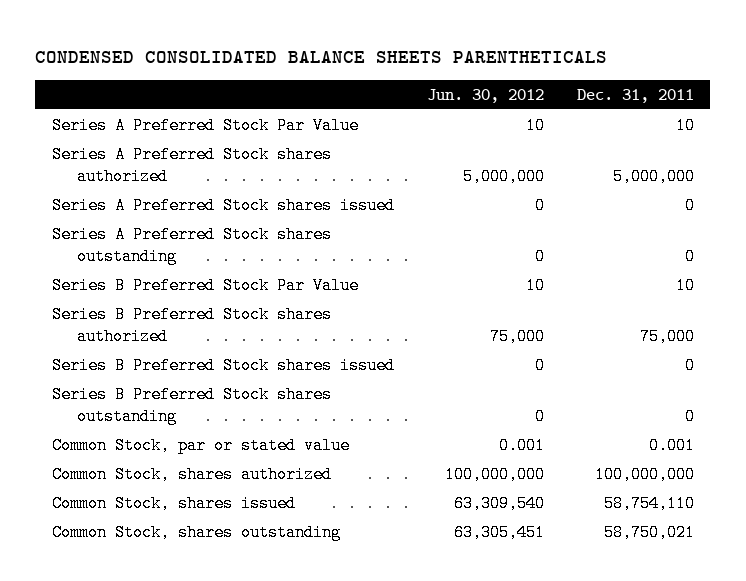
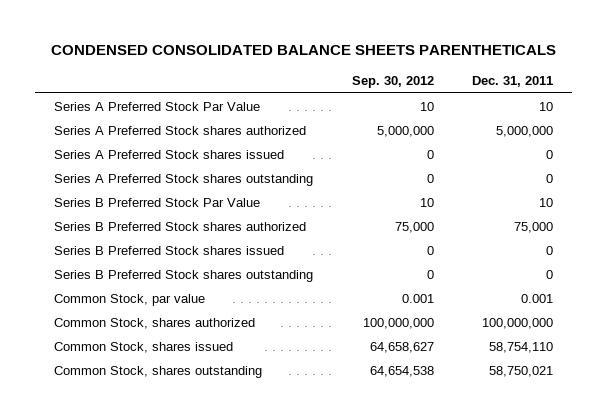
[426,88,544,103] Jun. 30, 2012 -> none
none -> [351,76,434,89] Sep. 30, 2012
[51,436,350,454] Common Stock, par or stated value -> [54,293,206,306] Common Stock, par value

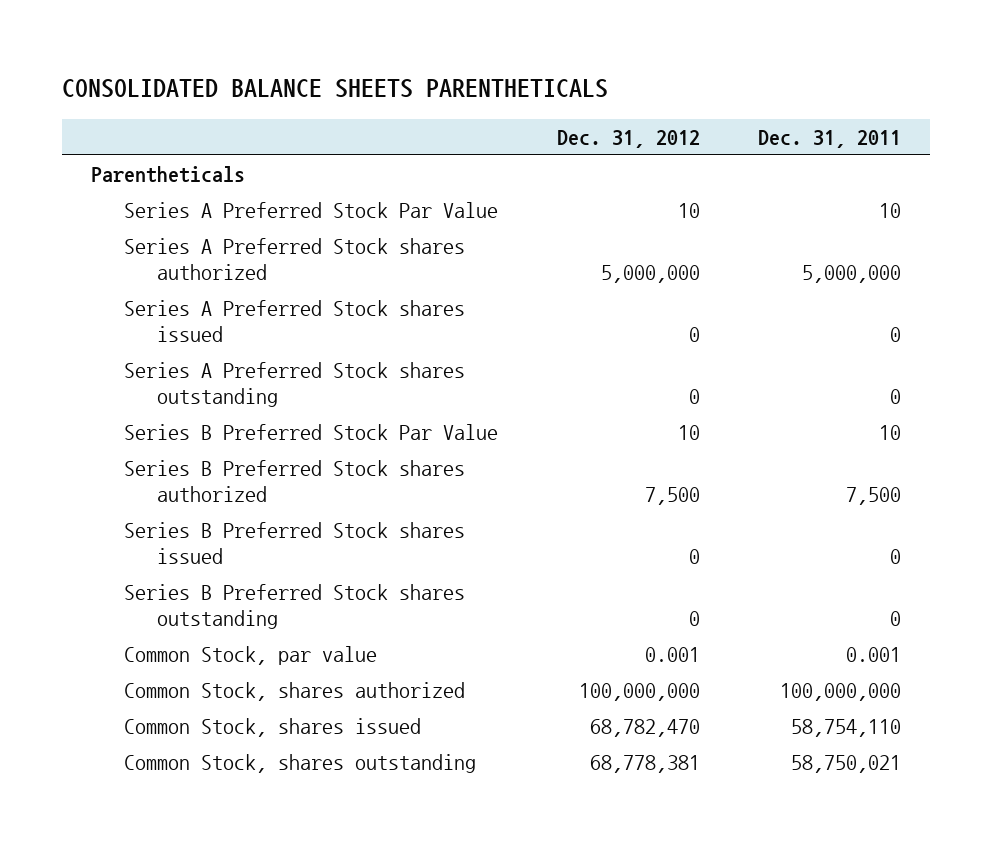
[50,45,556,56] CONDENSED CONSOLIDATED BALANCE SHEETS PARENTHETICALS -> [61,79,608,99] CONSOLIDATED BALANCE SHEETS PARENTHETICALS
[351,76,434,89] Sep. 30, 2012 -> none
none -> [556,129,700,148] Dec. 31, 2012
none -> [91,166,246,184] Parentheticals
[514,221,554,233] 75,000 -> [846,487,902,506] 7,500

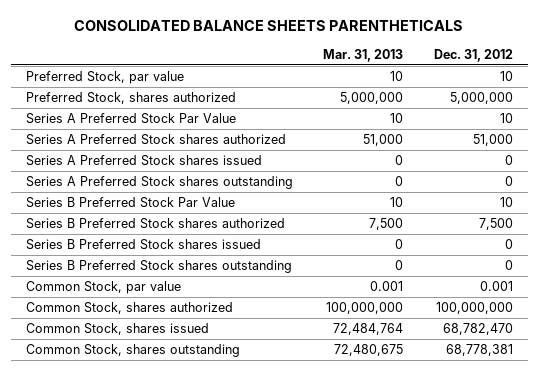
[758,129,902,148] Dec. 31, 2011 -> none
none -> [323,48,404,62] Mar. 31, 2013
[91,166,246,184] Parentheticals -> none
none -> [26,71,185,85] Preferred Stock, par value
none -> [26,92,237,105] Preferred Stock, shares authorized
[600,265,700,284] 5,000,000 -> [472,134,513,147] 51,000

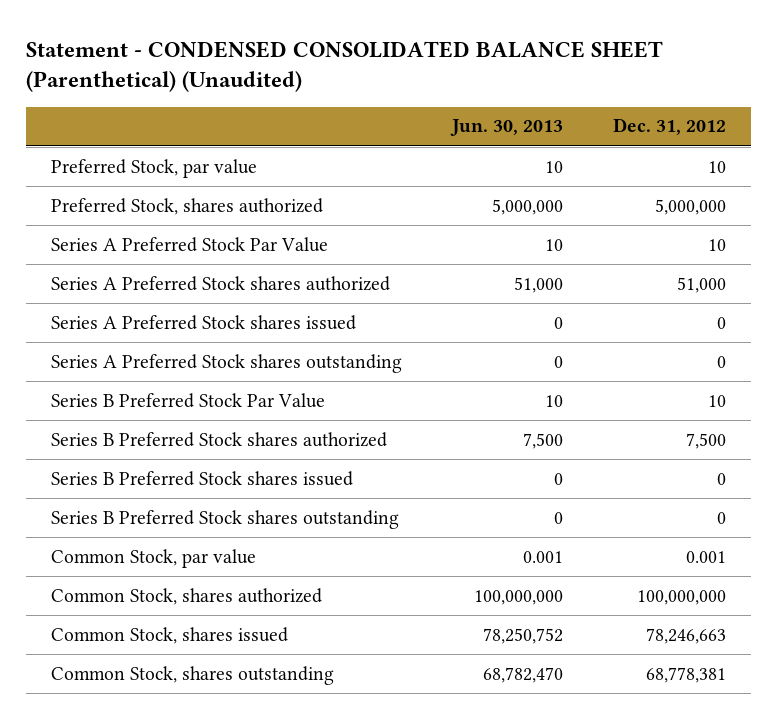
[74,19,464,31] CONSOLIDATED BALANCE SHEETS PARENTHETICALS -> [26,40,664,93] Statement - CONDENSED CONSOLIDATED BALANCE SHEET (Parenthetical) (Unaudited)
[323,48,404,62] Mar. 31, 2013 -> none
none -> [450,119,564,137] Jun. 30, 2013
[442,323,513,336] 68,782,470 -> [646,627,727,644] 78,246,663

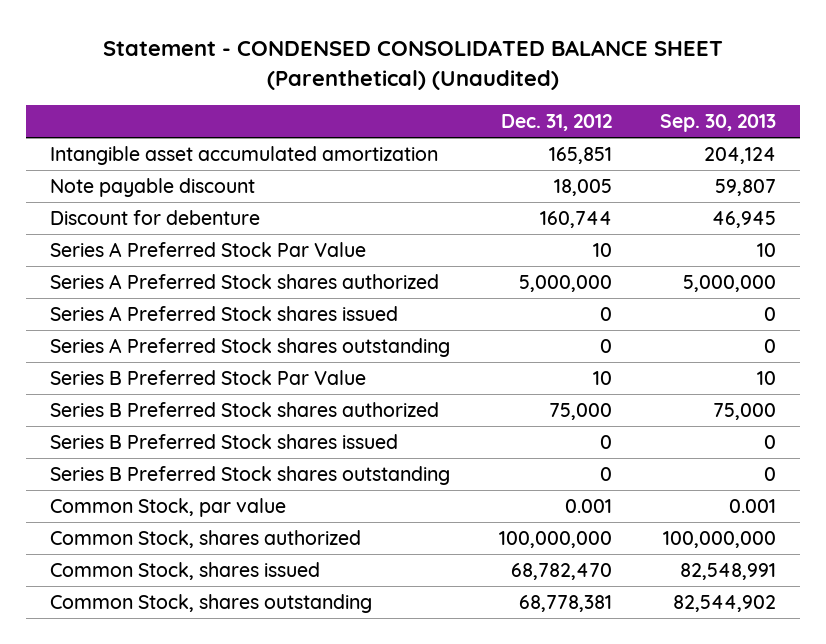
[450,119,564,137] Jun. 30, 2013 -> none
none -> [659,114,776,133] Sep. 30, 2013
[51,158,258,178] Preferred Stock, par value -> none
[51,197,324,215] Preferred Stock, shares authorized -> none
none -> [50,145,439,165] Intangible asset accumulated amortization
none -> [50,177,256,197] Note payable discount
none -> [50,209,261,225] Discount for debenture
[677,276,727,293] 51,000 -> [518,274,612,292] 5,000,000
[686,432,727,449] 7,500 -> [548,402,612,420] 75,000
[646,627,727,644] 78,246,663 -> [510,562,612,580] 68,782,470

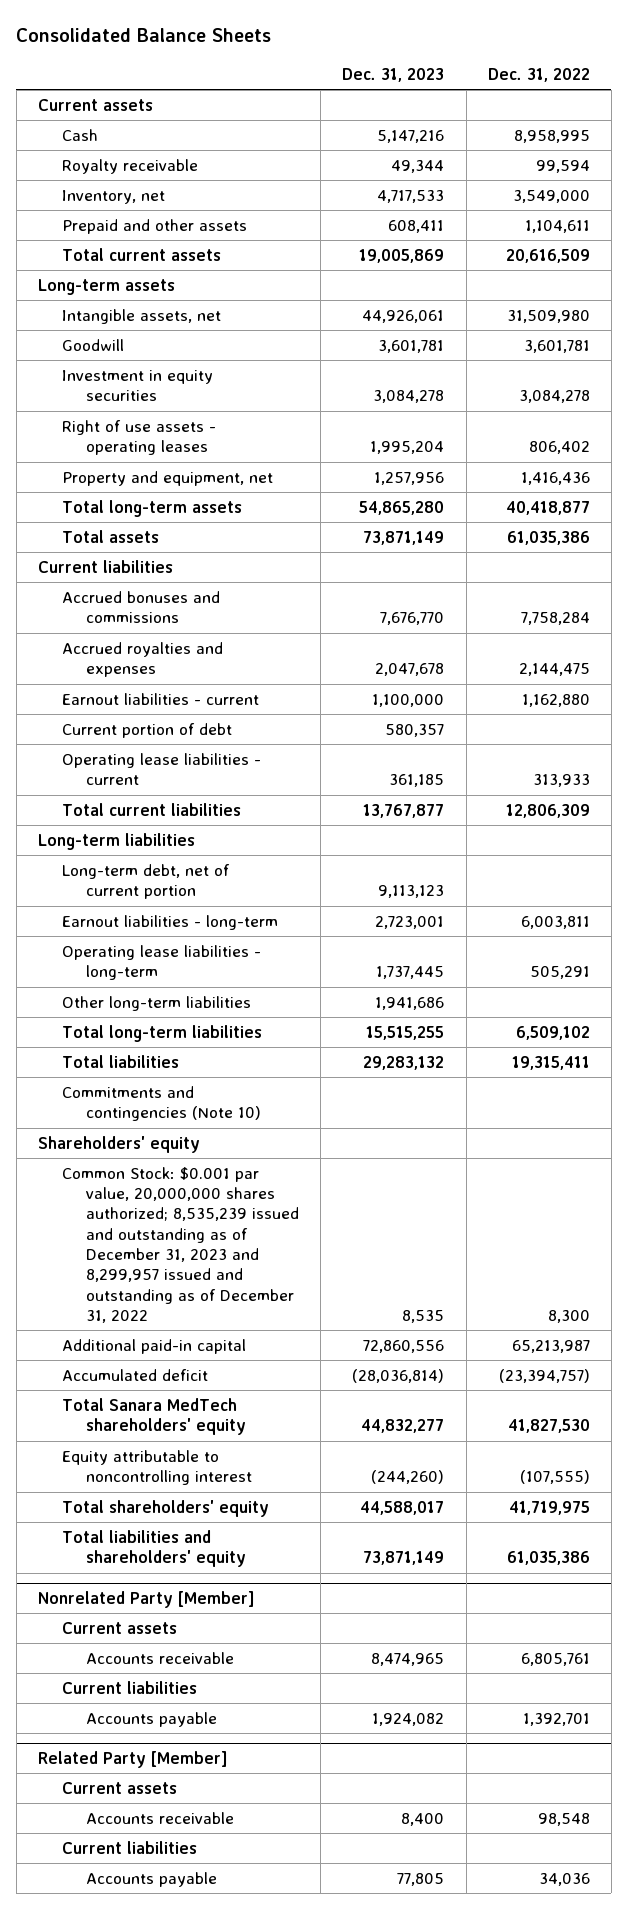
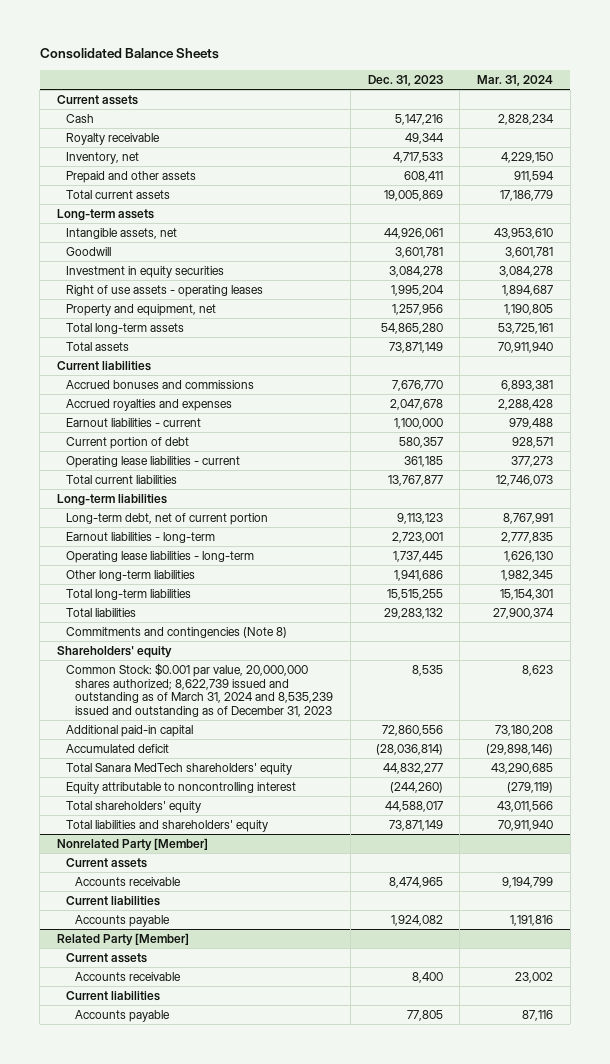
[487,68,590,83] Dec. 31, 2022 -> none
none -> [477,75,554,87] Mar. 31, 2024
[61,1085,262,1122] Commitments and contingencies (Note 10) -> [66,626,288,638] Commitments and contingencies (Note 8)
[61,1166,300,1323] Common Stock: $0.001 par value, 20,000,000 shares authorized; 8,535,239 issued and outstanding as of December 31, 2023 and 8,299,957 issued and outstanding as of December 31, 2022 -> [66,662,334,718] Common Stock: $0.001 par value, 20,000,000 shares authorized; 8,622,739 issued and outstanding as of March 31, 2024 and 8,535,239 issued and outstanding as of December 31, 2023

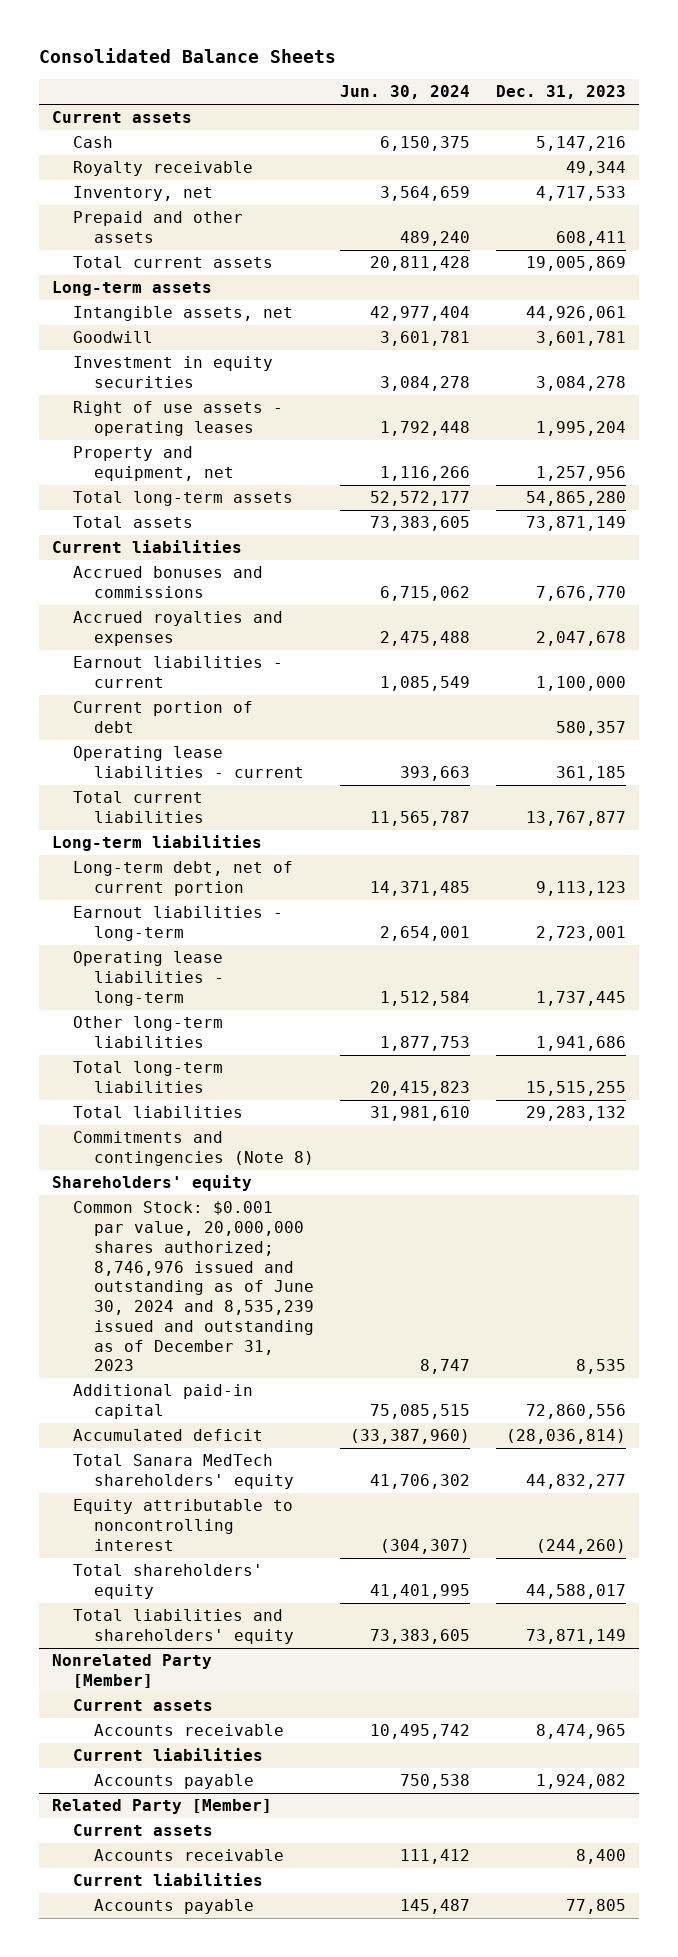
[477,75,554,87] Mar. 31, 2024 -> none
none -> [340,85,471,100] Jun. 30, 2024
[66,662,334,718] Common Stock: $0.001 par value, 20,000,000 shares authorized; 8,622,739 issued and outstanding as of March 31, 2024 and 8,535,239 issued and outstanding as of December 31, 2023 -> [73,1201,315,1372] Common Stock: $0.001 par value, 20,000,000 shares authorized; 8,746,976 issued and outstanding as of June 30, 2024 and 8,535,239 issued and outstanding as of December 31, 2023

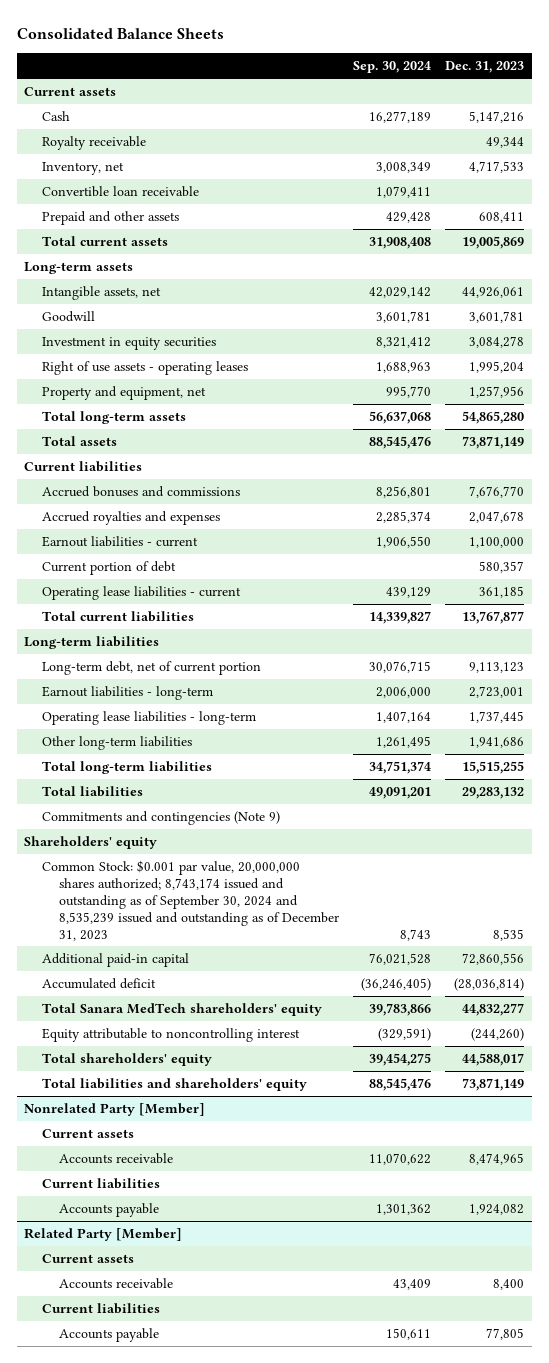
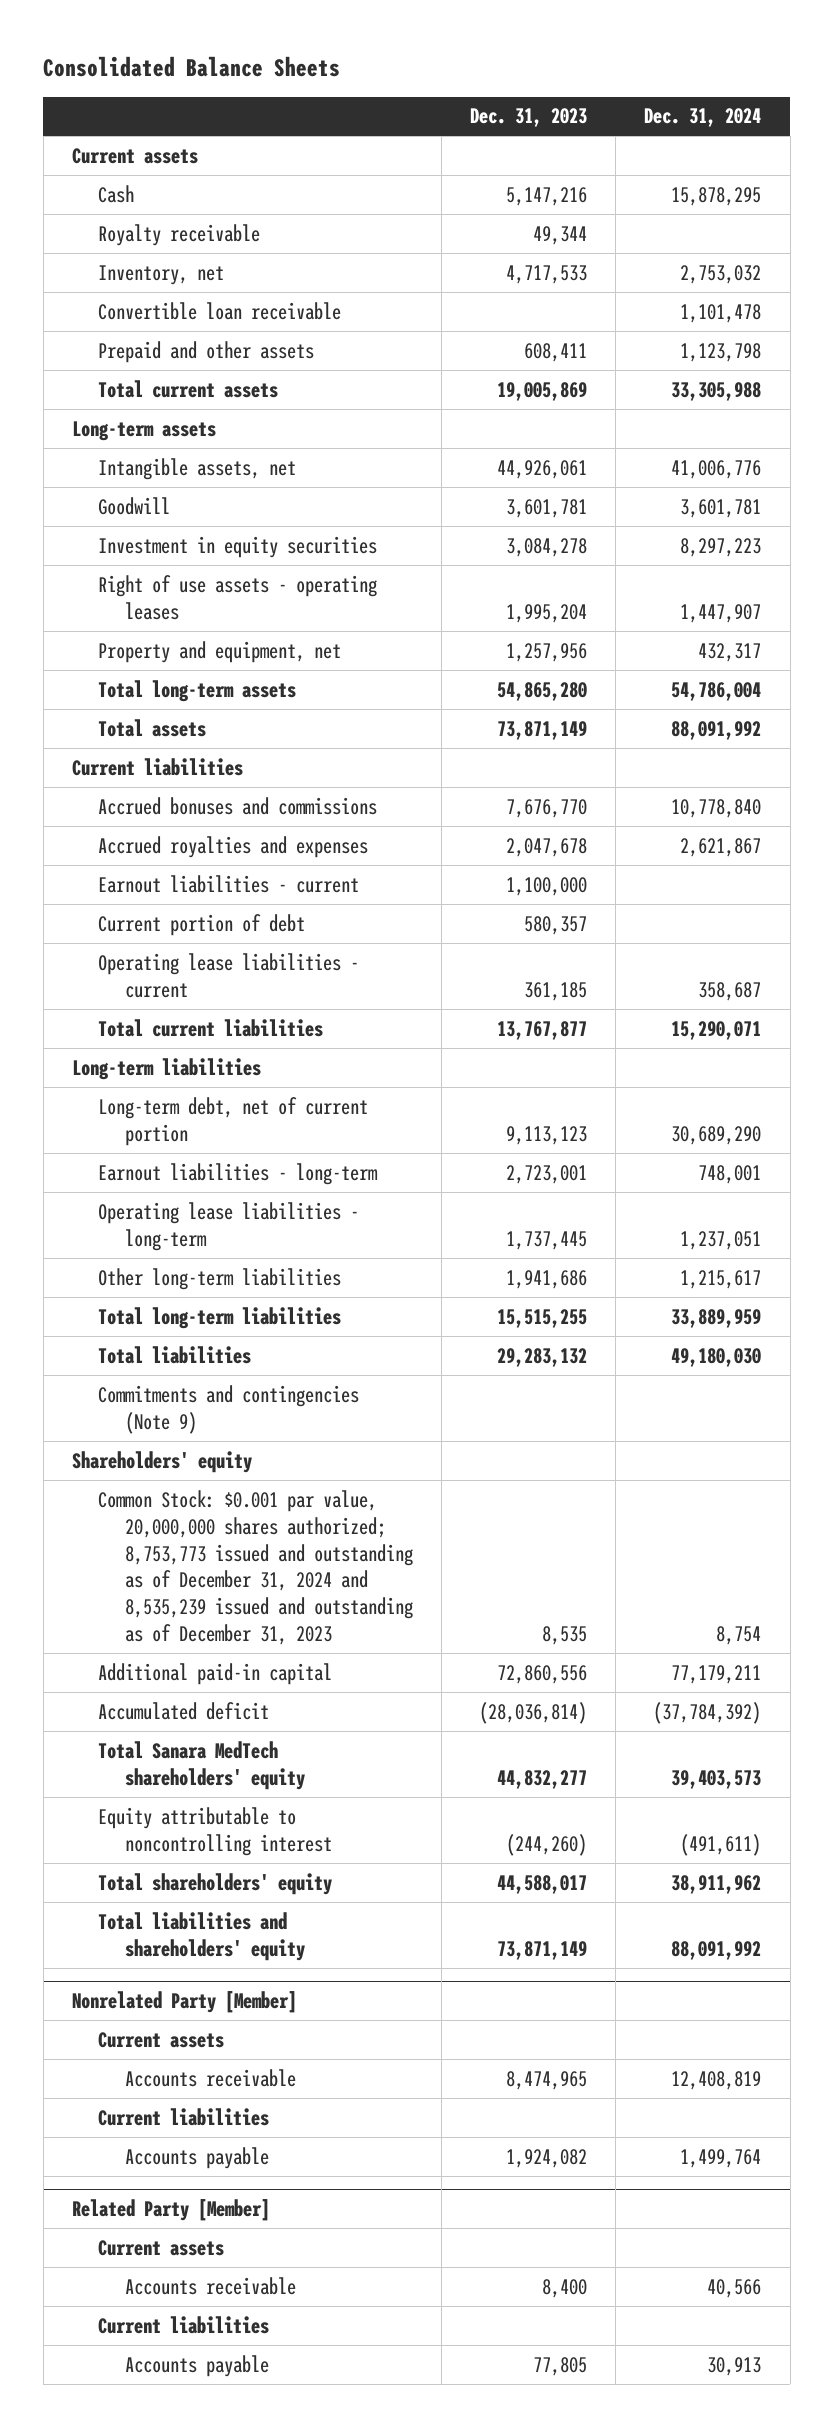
[353,61,432,74] Sep. 30, 2024 -> none
none -> [644,108,762,128] Dec. 31, 2024
[41,860,340,941] Common Stock: $0.001 par value, 20,000,000 shares authorized; 8,743,174 issued and outstanding as of September 30, 2024 and 8,535,239 issued and outstanding as of December 31, 2023 -> [98,1489,413,1646] Common Stock: $0.001 par value, 20,000,000 shares authorized; 8,753,773 issued and outstanding as of December 31, 2024 and 8,535,239 issued and outstanding as of December 31, 2023

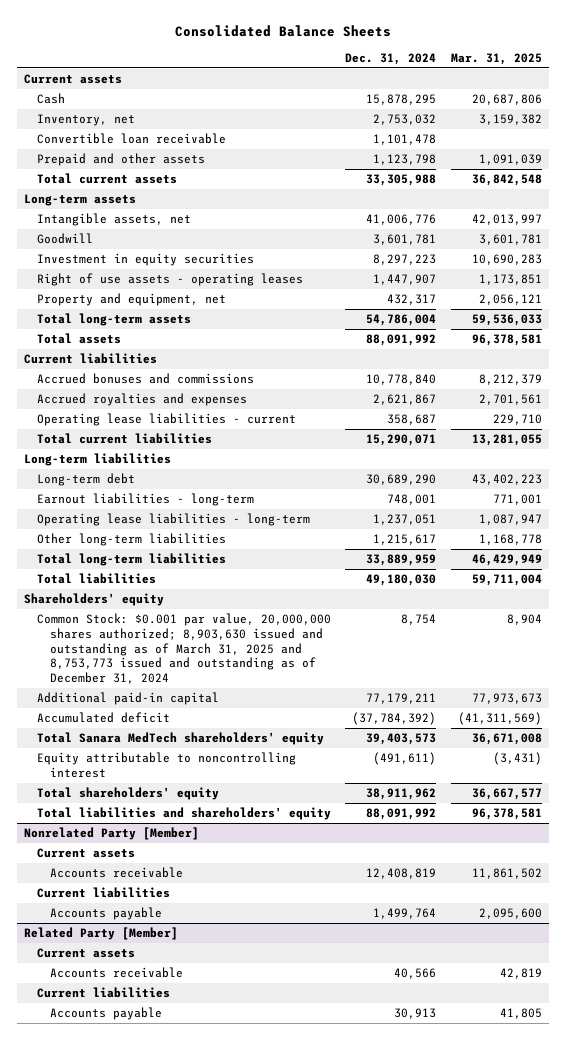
[470,108,588,128] Dec. 31, 2023 -> none
none -> [450,52,542,65] Mar. 31, 2025
[98,223,261,246] Royalty receivable -> none
[98,874,360,893] Earnout liabilities - current -> none
[98,913,306,936] Current portion of debt -> none
[98,1096,369,1146] Long-term debt, net of current portion -> [37,473,136,487] Long-term debt
[98,1384,360,1434] Commitments and contingencies (Note 9) -> none
[98,1489,413,1646] Common Stock: $0.001 par value, 20,000,000 shares authorized; 8,753,773 issued and outstanding as of December 31, 2024 and 8,535,239 issued and outstanding as of December 31, 2023 -> [37,613,332,685] Common Stock: $0.001 par value, 20,000,000 shares authorized; 8,903,630 issued and outstanding as of March 31, 2025 and 8,753,773 issued and outstanding as of December 31, 2024

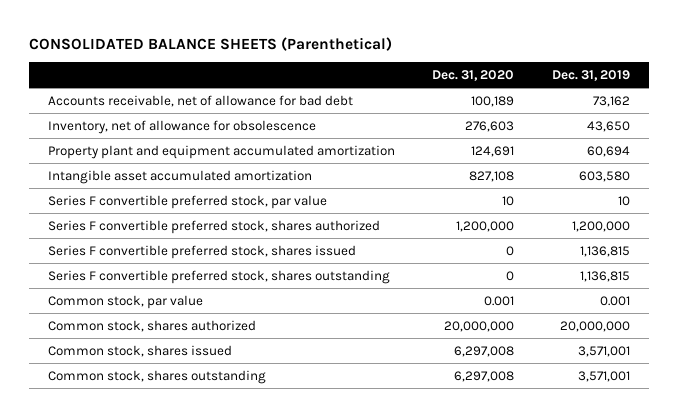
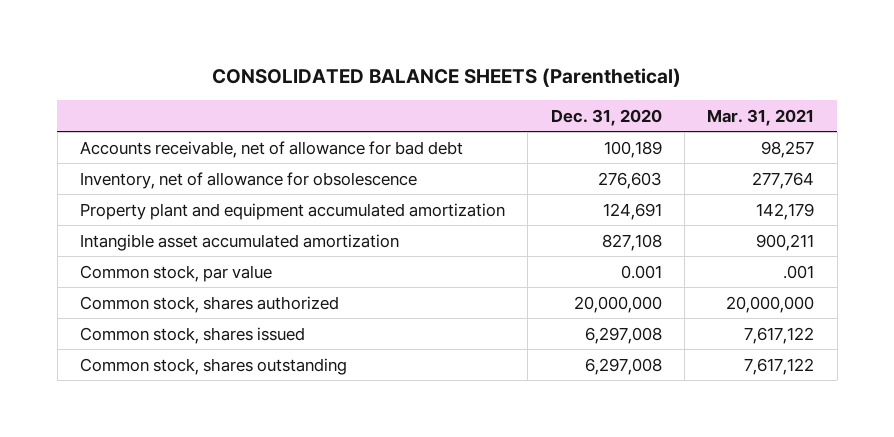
[552,70,631,82] Dec. 31, 2019 -> none
none -> [707,108,815,126] Mar. 31, 2021
[47,194,327,209] Series F convertible preferred stock, par value -> none
[47,219,380,234] Series F convertible preferred stock, shares authorized -> none
[47,244,356,259] Series F convertible preferred stock, shares issued -> none
[47,269,390,284] Series F convertible preferred stock, shares outstanding -> none

